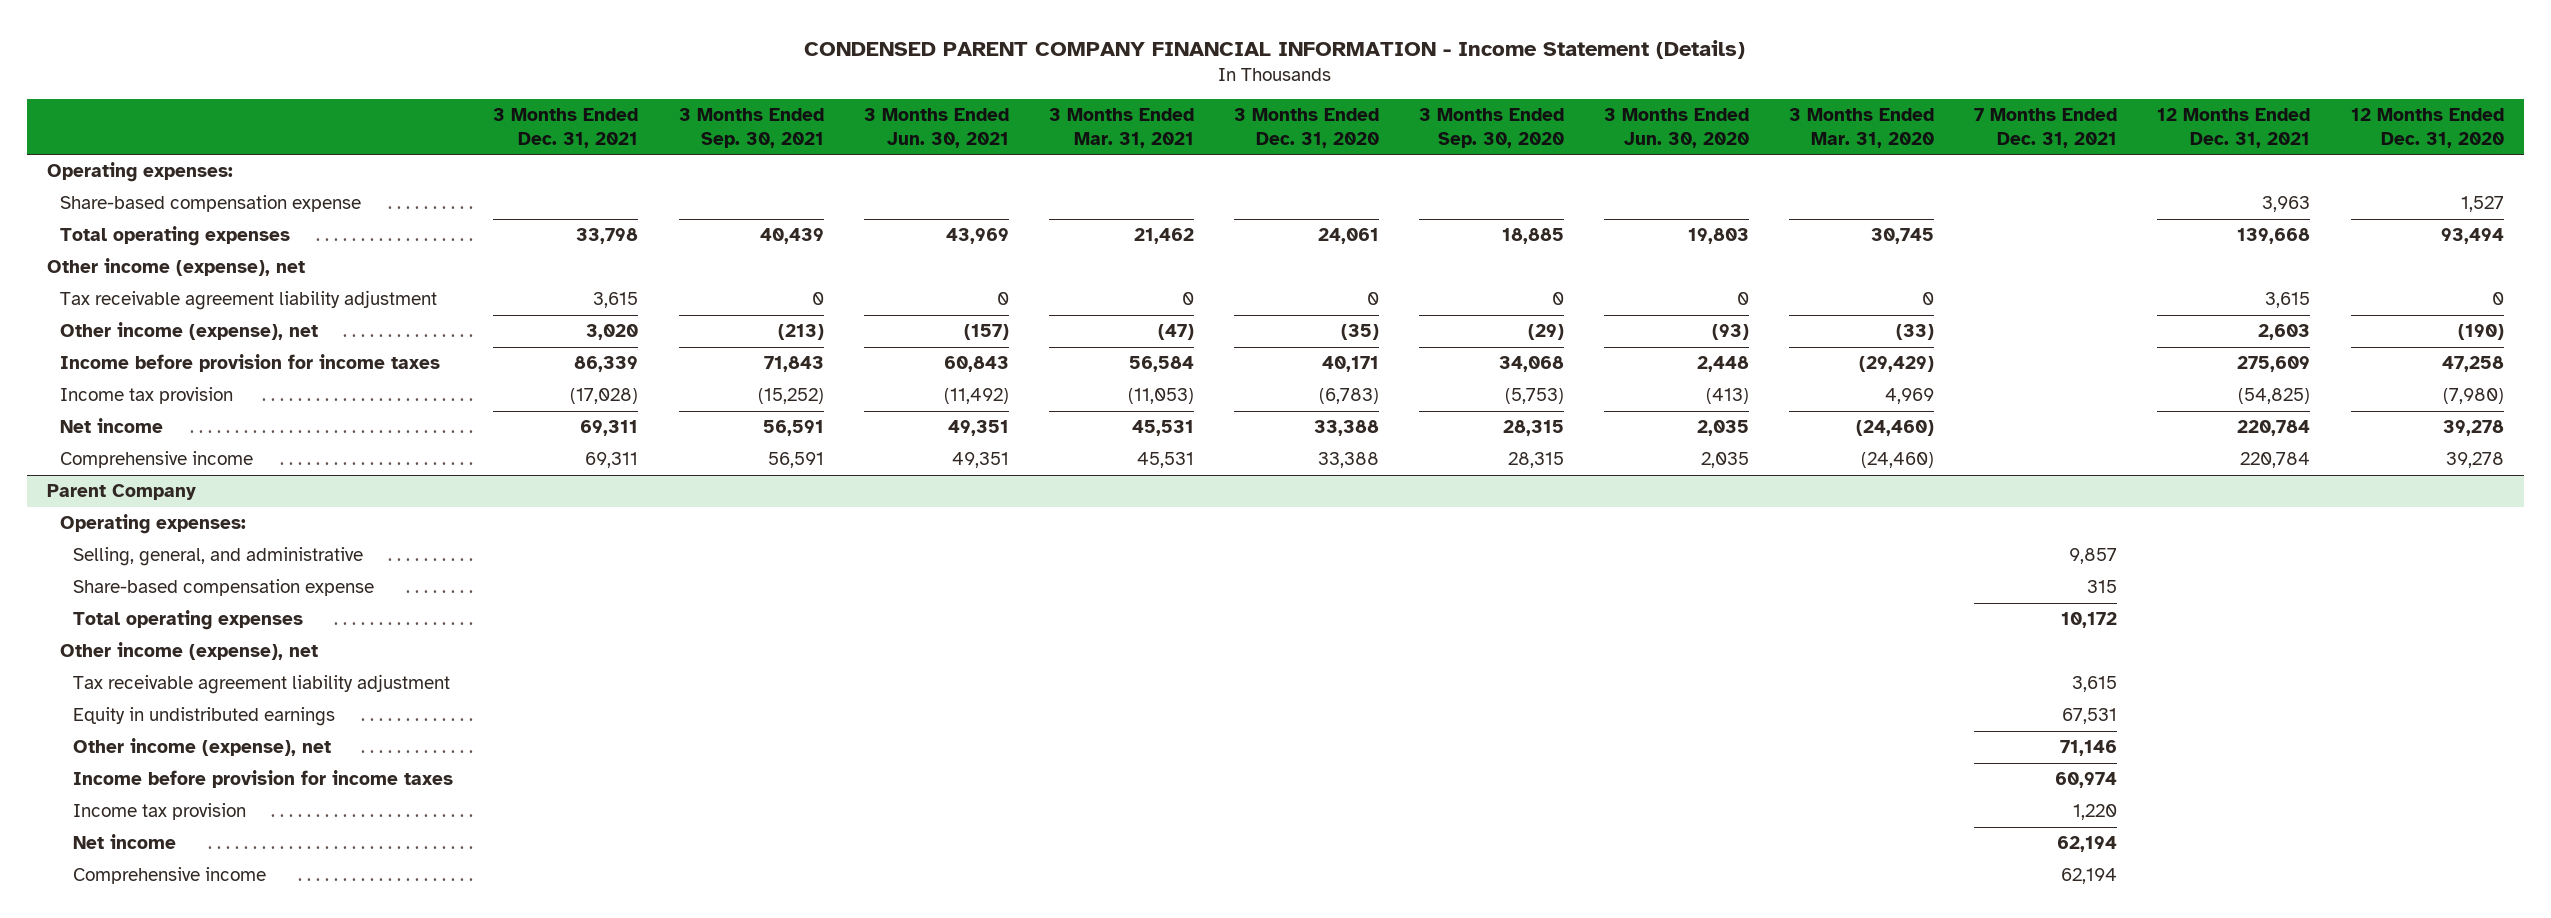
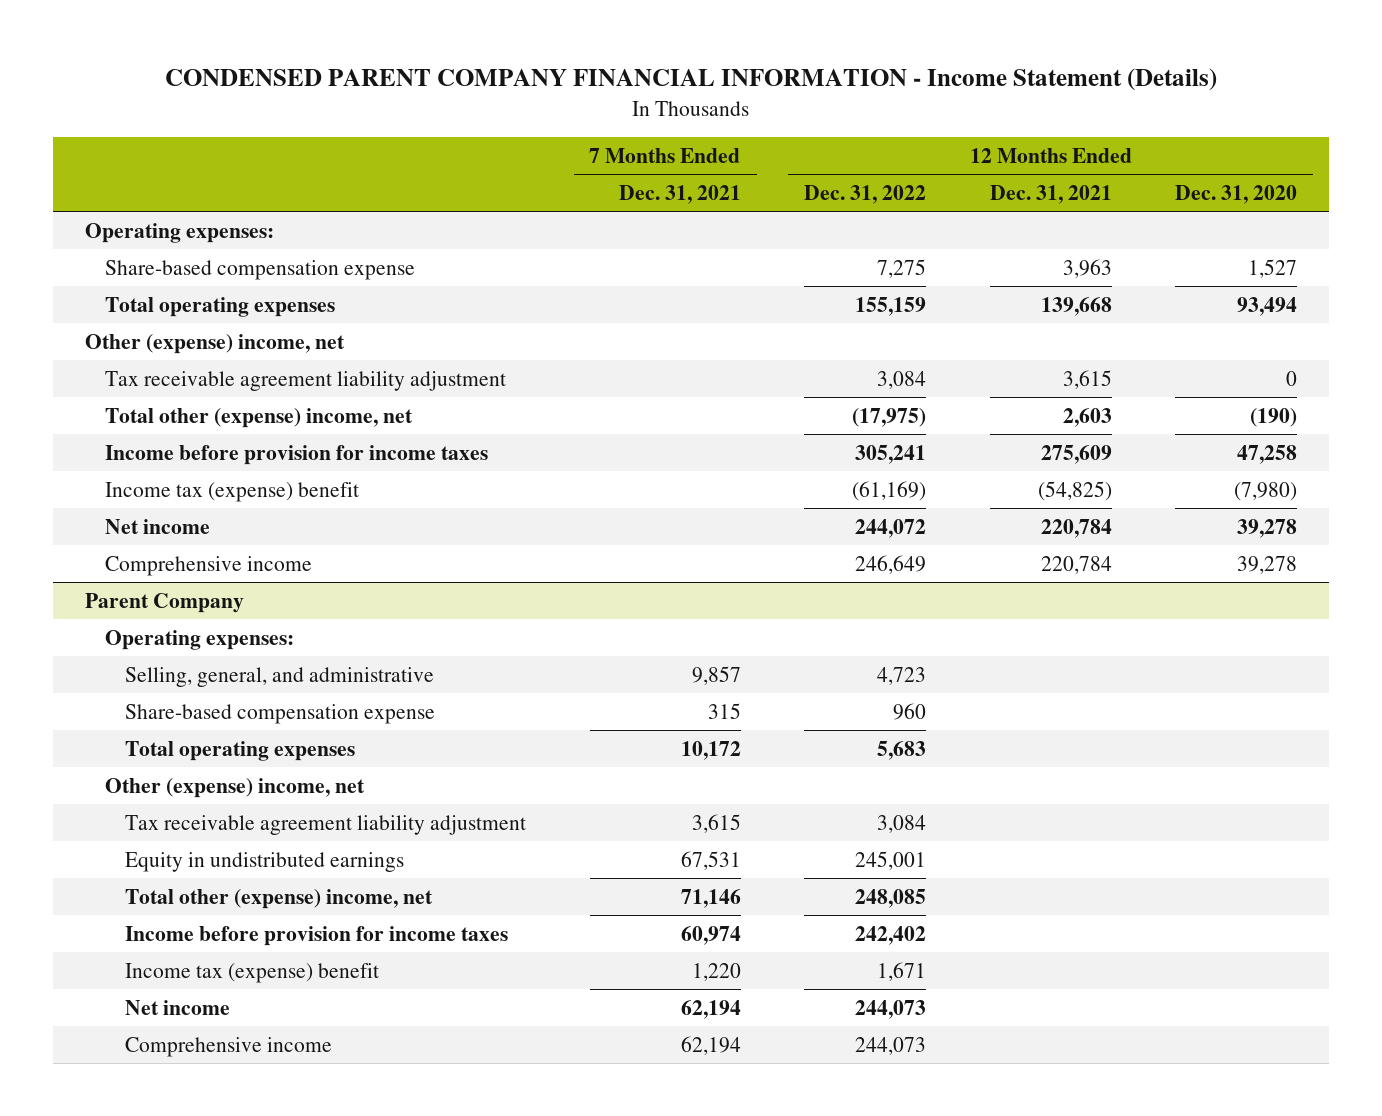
[493,108,639,148] 3 Months Ended Dec. 31, 2021 -> none
[678,108,824,148] 3 Months Ended Sep. 30, 2021 -> none
[863,108,1009,148] 3 Months Ended Jun. 30, 2021 -> none
[1048,108,1194,148] 3 Months Ended Mar. 31, 2021 -> none
[1233,108,1379,148] 3 Months Ended Dec. 31, 2020 -> none
[1419,108,1565,148] 3 Months Ended Sep. 30, 2020 -> none
[1604,108,1750,148] 3 Months Ended Jun. 30, 2020 -> none
[1789,108,1935,148] 3 Months Ended Mar. 31, 2020 -> none
none -> [804,184,927,204] Dec. 31, 2022
[47,258,306,277] Other income (expense), net -> [84,333,345,354] Other (expense) income, net
[60,322,319,341] Other income (expense), net -> [104,407,413,428] Total other (expense) income, net
[60,387,234,405] Income tax provision -> [104,481,359,502] Income tax (expense) benefit
[60,642,319,661] Other income (expense), net -> [104,777,365,798] Other (expense) income, net
[73,738,332,757] Other income (expense), net -> [125,888,434,909] Total other (expense) income, net
[73,803,247,821] Income tax provision -> [125,962,380,983] Income tax (expense) benefit

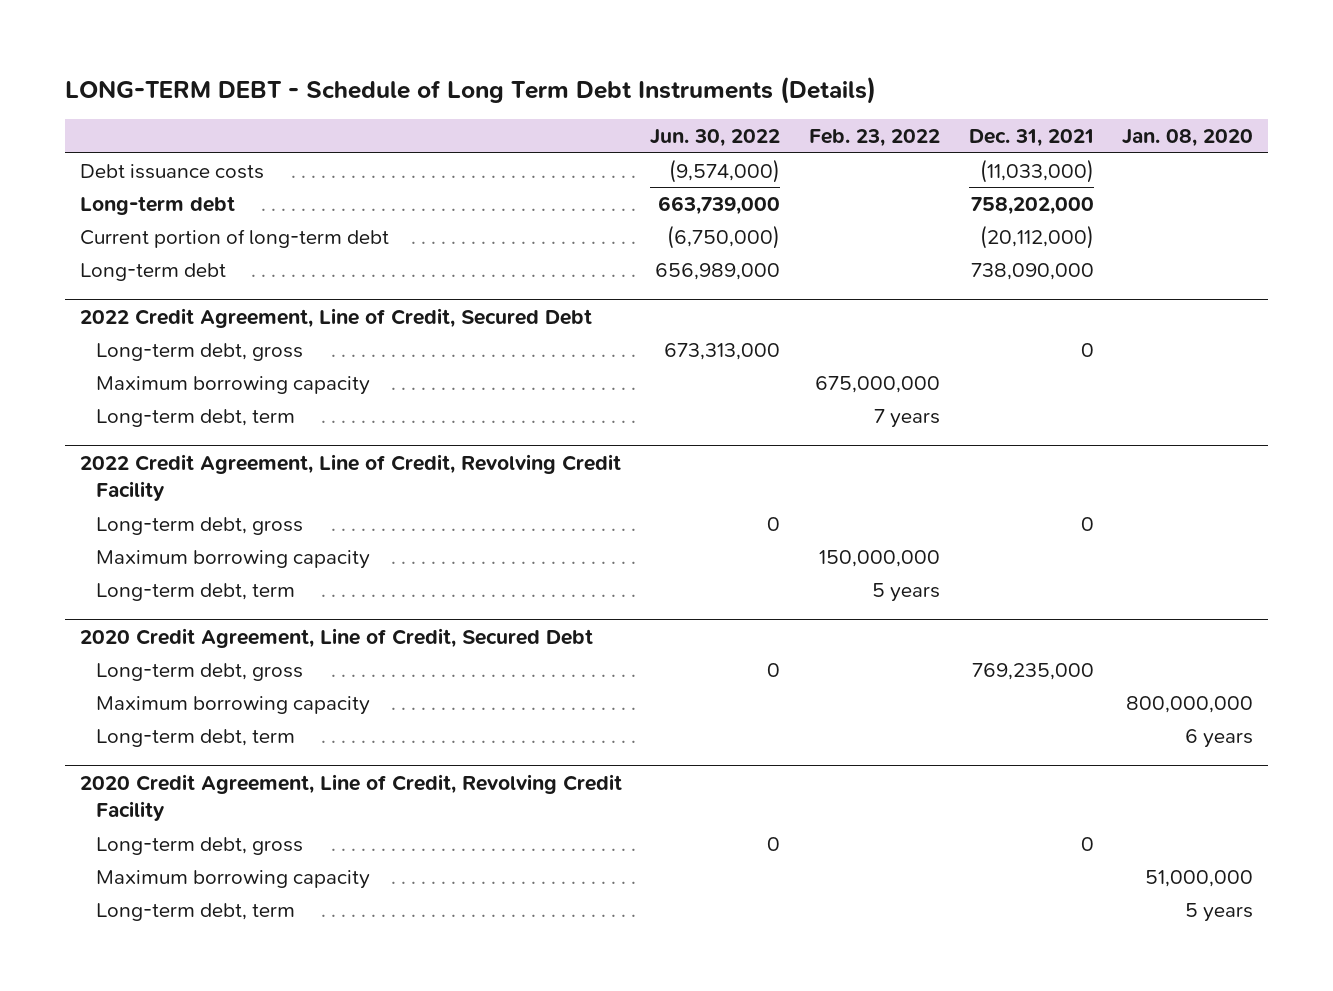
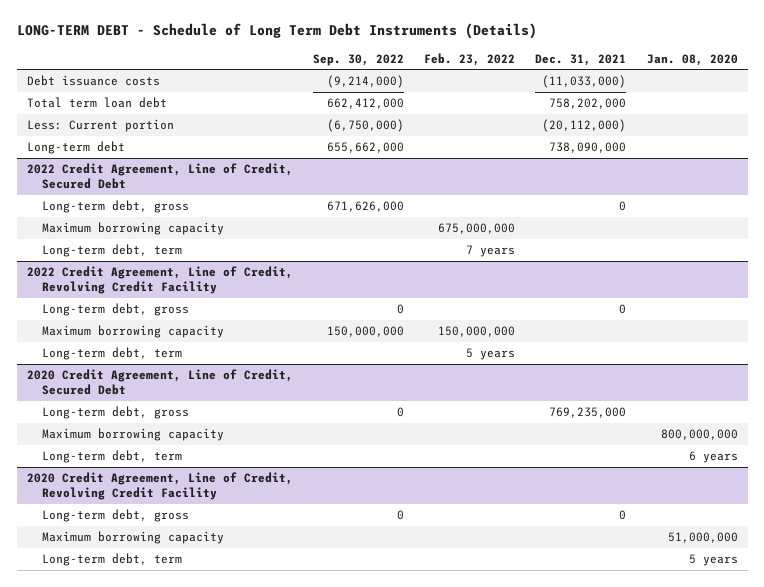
[650,129,781,148] Jun. 30, 2022 -> none
none -> [313,53,405,66] Sep. 30, 2022
[79,195,235,215] Long-term debt -> [26,97,167,109] Total term loan debt
[79,228,389,248] Current portion of long-term debt -> [26,119,174,133] Less: Current portion

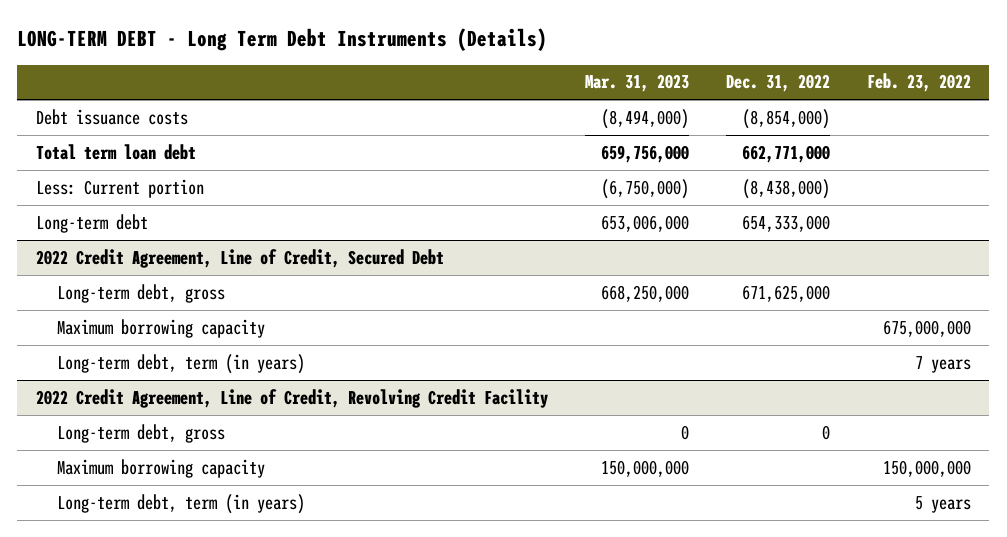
[16,23,537,40] LONG-TERM DEBT - Schedule of Long Term Debt Instruments (Details) -> [17,28,548,52] LONG-TERM DEBT - Long Term Debt Instruments (Details)
[313,53,405,66] Sep. 30, 2022 -> none
[535,53,627,66] Dec. 31, 2021 -> none
[646,53,738,66] Jan. 08, 2020 -> none
none -> [584,74,689,93] Mar. 31, 2023
none -> [725,74,830,93] Dec. 31, 2022
[41,244,182,258] Long-term debt, term -> [57,353,306,374] Long-term debt, term (in years)
[26,369,293,395] 2020 Credit Agreement, Line of Credit, Secured Debt -> none
[41,406,189,420] Long-term debt, gross -> none
[41,428,224,442] Maximum borrowing capacity -> none
[41,450,182,464] Long-term debt, term -> none
[26,472,293,500] 2020 Credit Agreement, Line of Credit, Revolving Credit Facility -> none
[41,509,189,523] Long-term debt, gross -> none
[41,531,224,545] Maximum borrowing capacity -> none
[41,553,182,567] Long-term debt, term -> none
[41,347,182,361] Long-term debt, term -> [57,493,306,514] Long-term debt, term (in years)

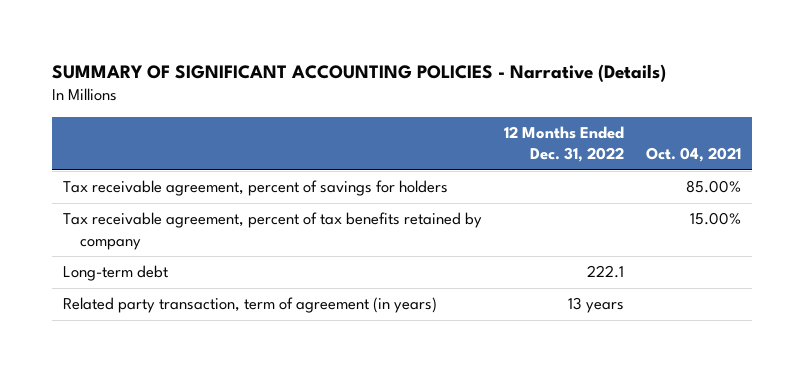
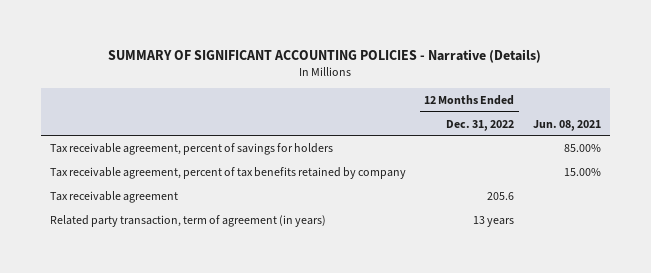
[645,147,741,163] Oct. 04, 2021 -> none
none -> [533,119,602,131] Jun. 08, 2021
[62,265,168,282] Long-term debt -> none
none -> [49,190,178,203] Tax receivable agreement

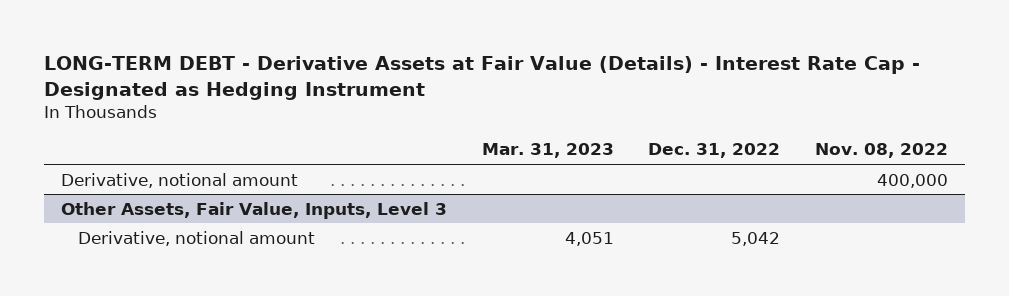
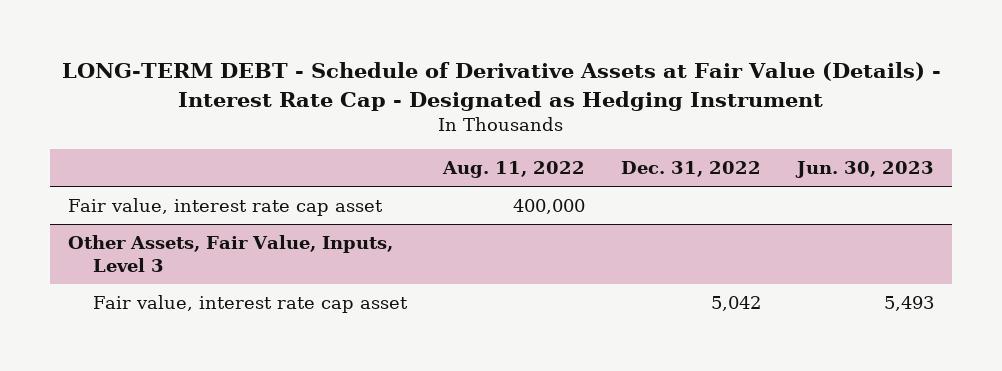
[43,55,920,100] LONG-TERM DEBT - Derivative Assets at Fair Value (Details) - Interest Rate Cap - Designated as Hedging Instrument -> [62,62,942,111] LONG-TERM DEBT - Schedule of Derivative Assets at Fair Value (Details) - Interest Rate Cap - Designated as Hedging Instrument
[481,143,614,159] Mar. 31, 2023 -> none
[815,143,949,159] Nov. 08, 2022 -> none
none -> [442,161,586,179] Aug. 11, 2022
none -> [795,161,935,179] Jun. 30, 2023
[61,172,299,188] Derivative, notional amount -> [67,198,383,217] Fair value, interest rate cap asset
[77,230,315,246] Derivative, notional amount -> [93,295,409,314] Fair value, interest rate cap asset

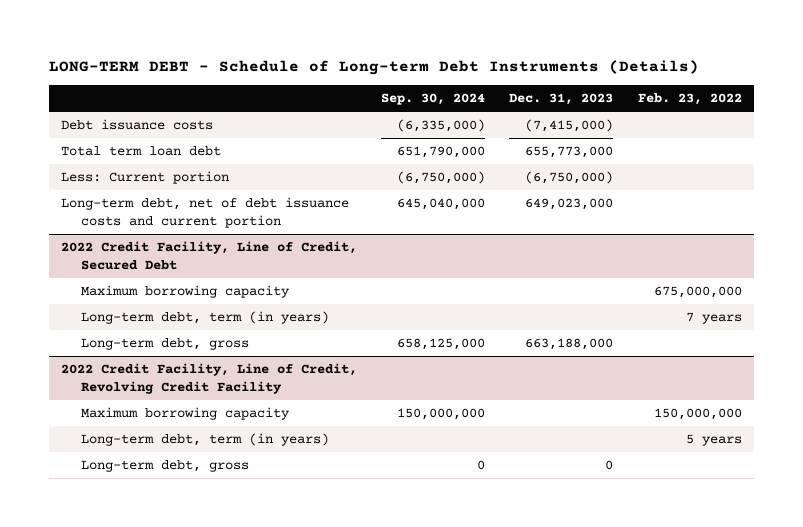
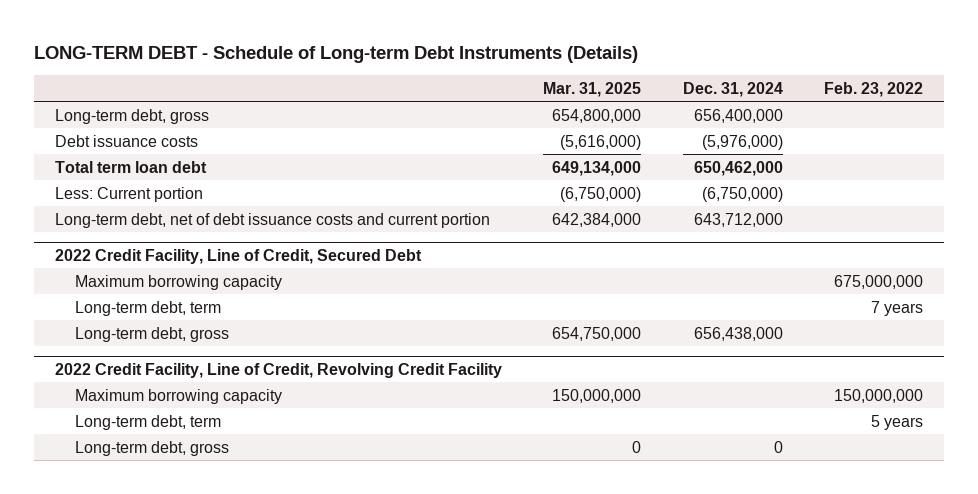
[381,92,486,105] Sep. 30, 2024 -> none
[509,92,614,105] Dec. 31, 2023 -> none
none -> [543,81,642,97] Mar. 31, 2025
none -> [682,81,783,97] Dec. 31, 2024
none -> [54,108,209,124] Long-term debt, gross
[81,311,330,325] Long-term debt, term (in years) -> [74,300,221,316] Long-term debt, term
[81,433,330,447] Long-term debt, term (in years) -> [74,414,221,430] Long-term debt, term

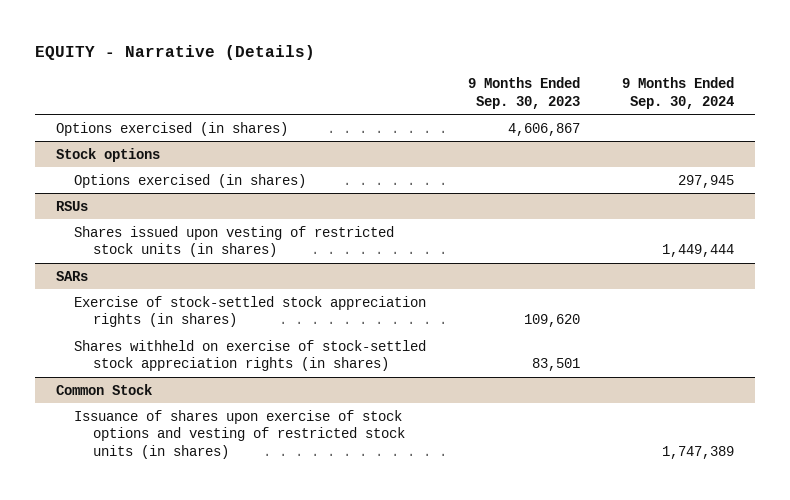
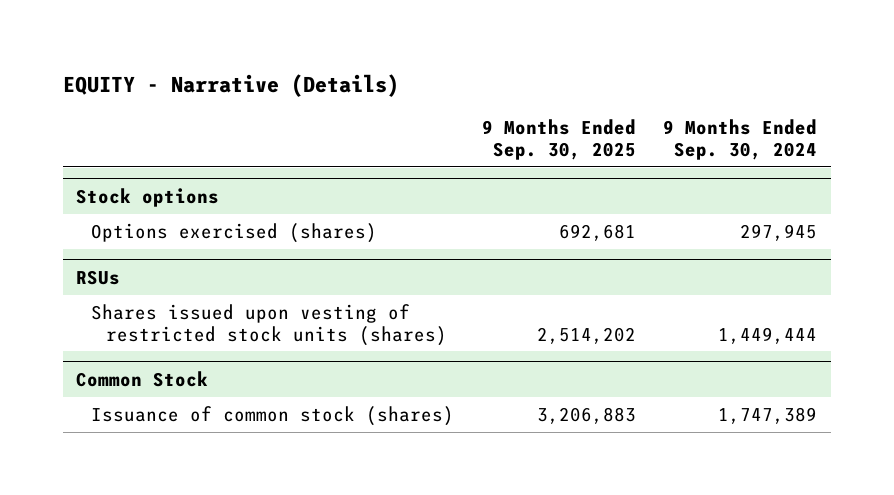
[467,77,580,110] 9 Months Ended Sep. 30, 2023 -> none
none -> [481,119,636,160] 9 Months Ended Sep. 30, 2025
[55,121,288,136] Options exercised (in shares) -> none
[74,173,307,188] Options exercised (in shares) -> [91,222,378,243] Options exercised (shares)
[55,270,88,281] SARs -> none
[74,295,427,328] Exercise of stock-settled stock appreciation rights (in shares) -> none
[74,339,427,372] Shares withheld on exercise of stock-settled stock appreciation rights (in shares) -> none
[74,225,395,258] Shares issued upon vesting of restricted stock units (in shares) -> [91,303,448,346] Shares issued upon vesting of restricted stock units (shares)
[74,409,405,460] Issuance of shares upon exercise of stock options and vesting of restricted stock units (in shares) -> [91,405,455,426] Issuance of common stock (shares)

